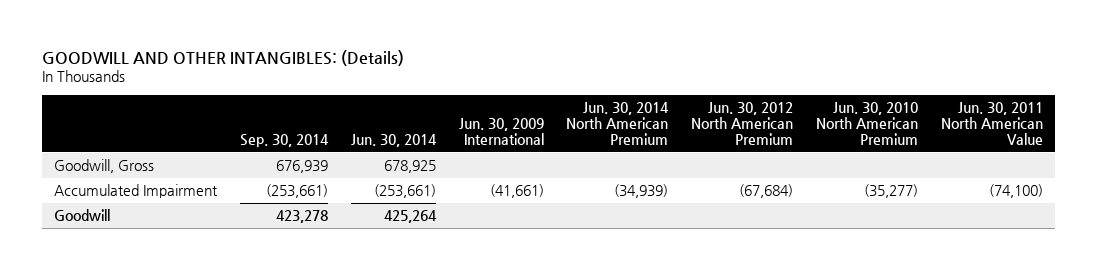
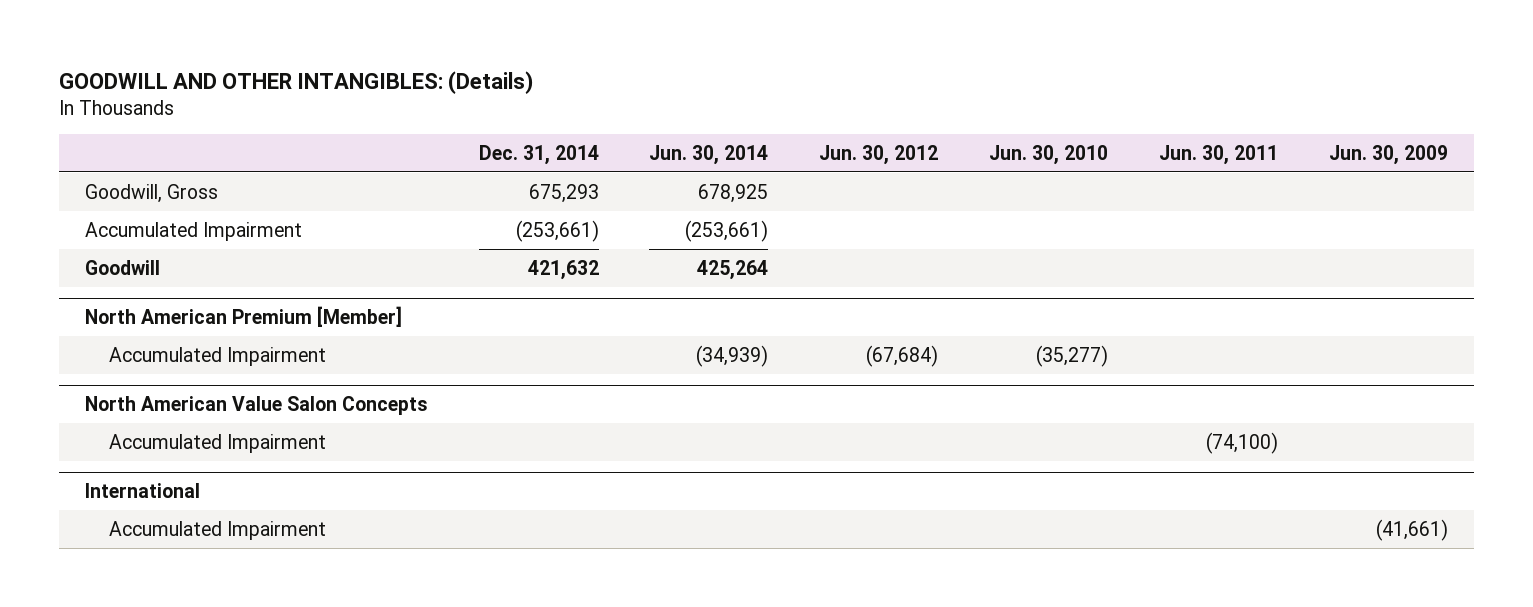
[239,134,329,148] Sep. 30, 2014 -> none
[458,118,544,146] Jun. 30, 2009 International -> none
[566,102,670,146] Jun. 30, 2014 North American Premium -> none
[691,102,794,146] Jun. 30, 2012 North American Premium -> none
[816,102,919,146] Jun. 30, 2010 North American Premium -> none
[941,102,1044,146] Jun. 30, 2011 North American Value -> none
none -> [478,144,599,165] Dec. 31, 2014
none -> [819,144,939,165] Jun. 30, 2012
none -> [989,144,1109,165] Jun. 30, 2010
none -> [1159,144,1279,165] Jun. 30, 2011
none -> [1329,144,1449,165] Jun. 30, 2009
none -> [84,305,402,327] North American Premium [Member]
none -> [108,346,326,366] Accumulated Impairment
none -> [84,395,428,415] North American Value Salon Concepts
none -> [108,433,326,453] Accumulated Impairment
none -> [84,482,200,498] International
none -> [108,520,326,540] Accumulated Impairment

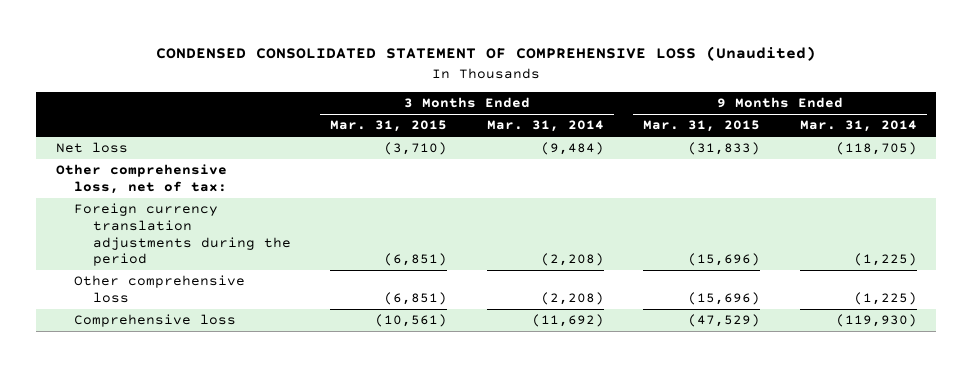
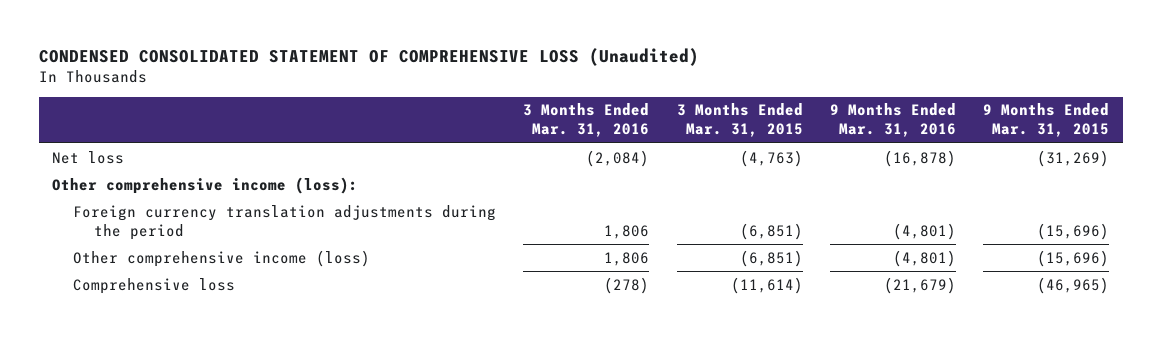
[486,120,604,133] Mar. 31, 2014 -> none
[799,120,917,133] Mar. 31, 2014 -> none
none -> [523,103,650,138] 3 Months Ended Mar. 31, 2016
none -> [830,103,957,138] 9 Months Ended Mar. 31, 2016
[384,142,448,156] (3,710) -> [739,149,803,167] (4,763)
[688,142,761,156] (31,833) -> [1037,149,1110,167] (31,269)
[55,164,228,195] Other comprehensive loss, net of tax: -> [52,176,359,194] Other comprehensive income (loss):
[74,275,246,304] Other comprehensive loss -> [72,249,370,267] Other comprehensive income (loss)
[375,314,448,328] (10,561) -> [730,276,803,294] (11,614)
[688,314,761,328] (47,529) -> [1037,276,1110,294] (46,965)

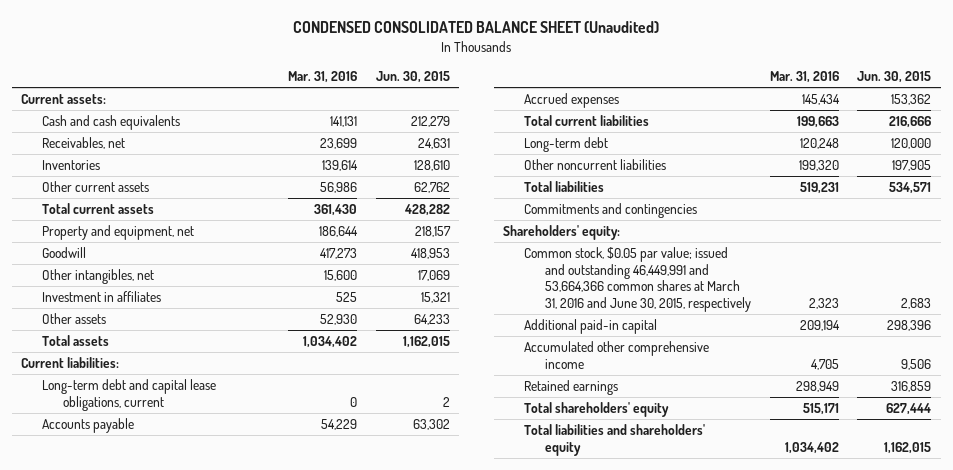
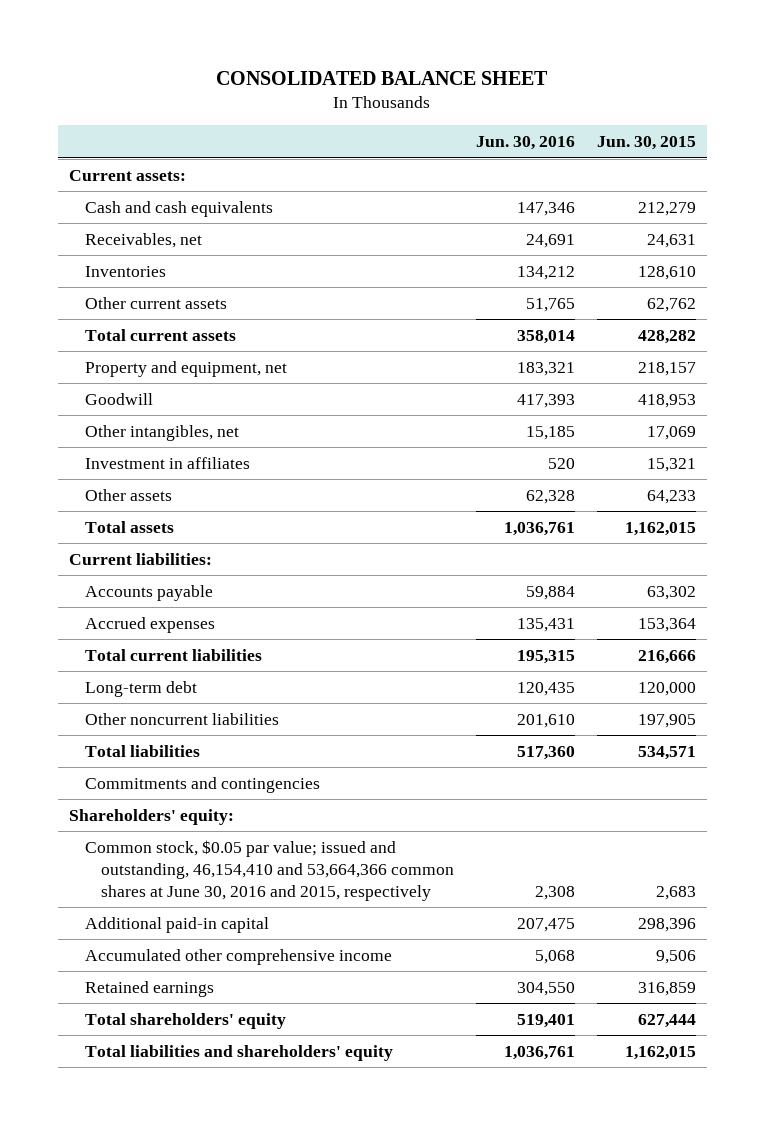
[293,21,660,34] CONDENSED CONSOLIDATED BALANCE SHEET (Unaudited) -> [216,70,549,85] CONSOLIDATED BALANCE SHEET
[288,71,358,84] Mar. 31, 2016 -> none
none -> [475,136,575,151] Jun. 30, 2016
[42,379,217,411] Long-term debt and capital lease obligations, current -> none
[891,94,932,106] 153,362 -> [637,617,696,632] 153,364
[523,247,751,313] Common stock, $0.05 par value; issued and outstanding 46,449,991 and 53,664,366 common shares at March 31, 2016 and June 30, 2015, respectively -> [84,839,455,901] Common stock, $0.05 par value; issued and outstanding, 46,154,410 and 53,664,366 common shares at June 30, 2016 and 2015, respectively

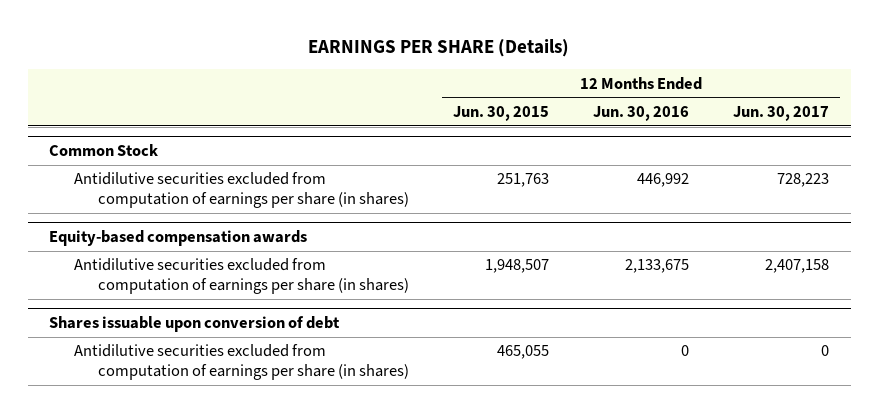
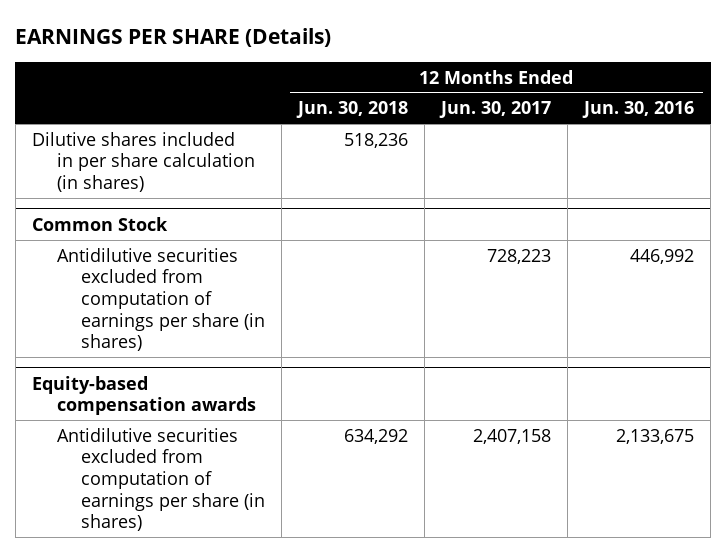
[453,105,550,121] Jun. 30, 2015 -> none
none -> [296,101,409,119] Jun. 30, 2018
none -> [31,131,255,193] Dilutive shares included in per share calculation (in shares)
[49,316,341,333] Shares issuable upon conversion of debt -> none
[73,344,410,380] Antidilutive securities excluded from computation of earnings per share (in shares) -> none

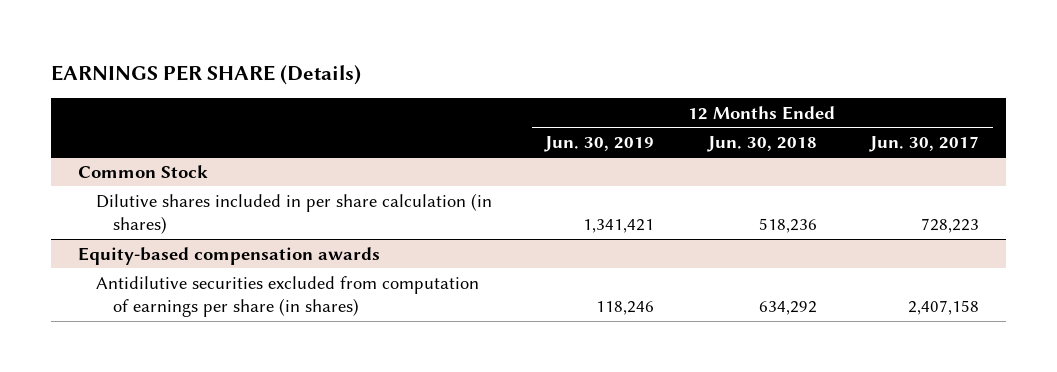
[582,101,695,119] Jun. 30, 2016 -> none
none -> [544,135,655,152] Jun. 30, 2019
[31,131,255,193] Dilutive shares included in per share calculation (in shares) -> none
[56,247,266,352] Antidilutive securities excluded from computation of earnings per share (in shares) -> none
none -> [95,192,492,235] Dilutive shares included in per share calculation (in shares)

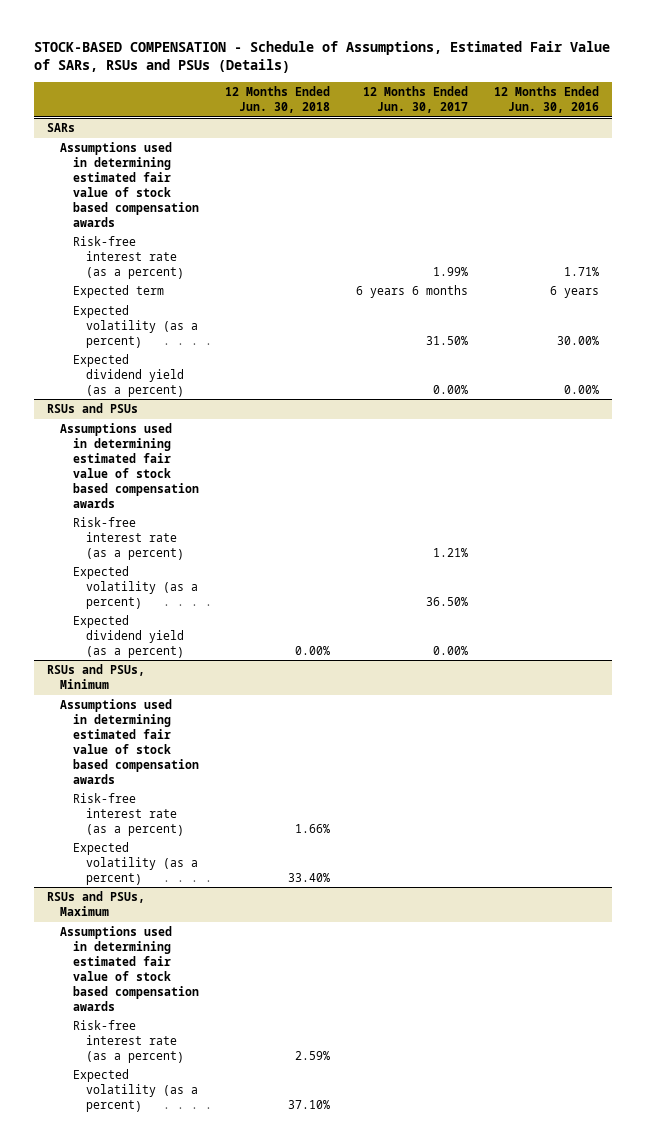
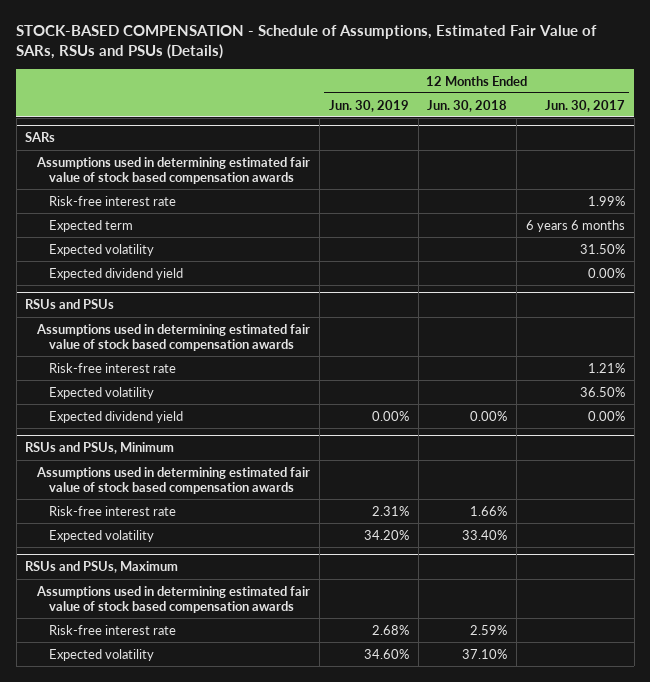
[494,86,600,113] 12 Months Ended Jun. 30, 2016 -> none
none -> [328,99,409,112] Jun. 30, 2019
[73,235,184,279] Risk-free interest rate (as a percent) -> [49,195,177,206] Risk-free interest rate
[73,304,198,348] Expected volatility (as a percent) -> [49,243,155,256] Expected volatility
[73,353,184,397] Expected dividend yield (as a percent) -> [49,267,184,280] Expected dividend yield
[73,516,184,560] Risk-free interest rate (as a percent) -> [49,362,177,373] Risk-free interest rate
[73,565,198,609] Expected volatility (as a percent) -> [49,386,155,399] Expected volatility
[73,614,184,658] Expected dividend yield (as a percent) -> [49,410,184,423] Expected dividend yield
[73,792,184,836] Risk-free interest rate (as a percent) -> [49,505,177,516] Risk-free interest rate
[73,841,198,885] Expected volatility (as a percent) -> [49,529,155,542] Expected volatility
[73,1019,184,1063] Risk-free interest rate (as a percent) -> [49,624,177,635] Risk-free interest rate
[73,1068,198,1112] Expected volatility (as a percent) -> [49,648,155,661] Expected volatility

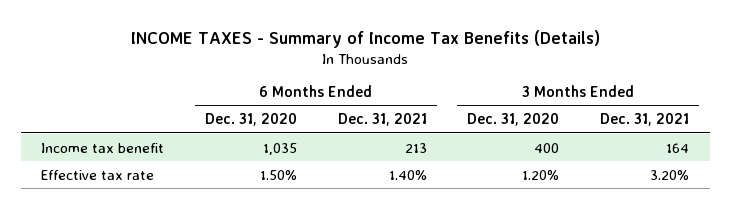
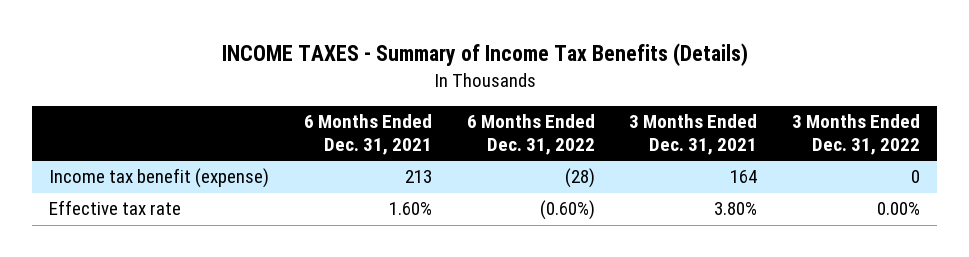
[204,113,297,127] Dec. 31, 2020 -> none
[467,113,560,127] Dec. 31, 2020 -> none
none -> [466,114,595,156] 6 Months Ended Dec. 31, 2022
none -> [792,114,921,156] 3 Months Ended Dec. 31, 2022
[40,142,164,153] Income tax benefit -> [49,168,270,189] Income tax benefit (expense)
[388,169,427,180] 1.40% -> [388,202,432,216] 1.60%
[650,169,690,180] 3.20% -> [714,202,758,216] 3.80%

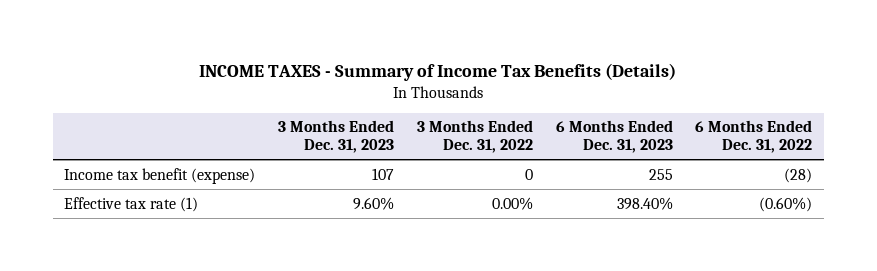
[303,114,432,156] 6 Months Ended Dec. 31, 2021 -> none
[629,114,758,156] 3 Months Ended Dec. 31, 2021 -> none
none -> [278,120,395,154] 3 Months Ended Dec. 31, 2023
none -> [555,120,673,154] 6 Months Ended Dec. 31, 2023
[49,200,182,216] Effective tax rate -> [64,196,199,212] Effective tax rate (1)

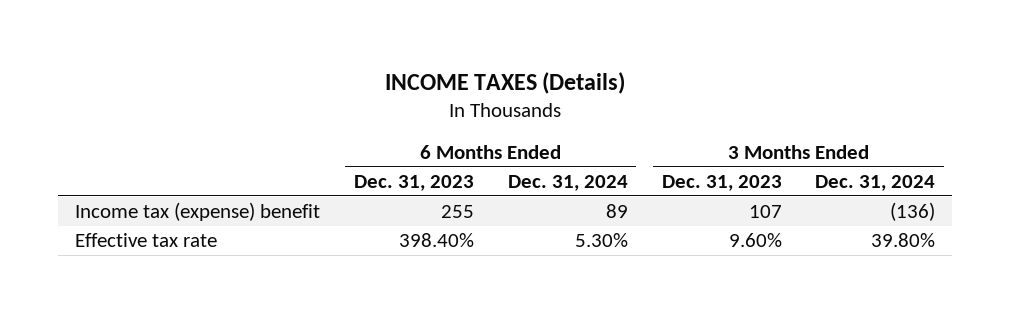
[199,62,677,81] INCOME TAXES - Summary of Income Tax Benefits (Details) -> [385,71,626,94] INCOME TAXES (Details)
[416,120,533,154] 3 Months Ended Dec. 31, 2022 -> none
[695,120,813,154] 6 Months Ended Dec. 31, 2022 -> none
none -> [507,174,628,191] Dec. 31, 2024
none -> [815,174,936,191] Dec. 31, 2024
[64,167,256,184] Income tax benefit (expense) -> [74,202,320,222] Income tax (expense) benefit
[64,196,199,212] Effective tax rate (1) -> [74,233,217,248] Effective tax rate

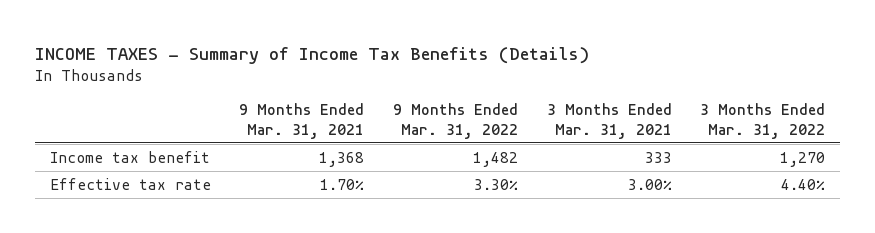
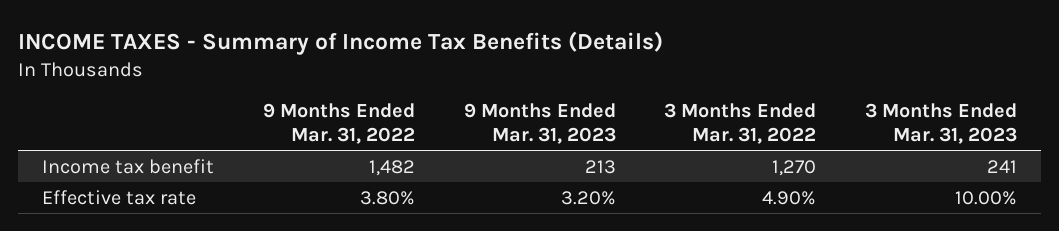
[239,103,365,139] 9 Months Ended Mar. 31, 2021 -> none
[546,103,672,139] 3 Months Ended Mar. 31, 2021 -> none
none -> [463,103,616,145] 9 Months Ended Mar. 31, 2023
none -> [864,103,1017,145] 3 Months Ended Mar. 31, 2023
[474,178,519,190] 3.30% -> [360,190,416,205] 3.80%
[781,178,826,190] 4.40% -> [762,190,817,205] 4.90%

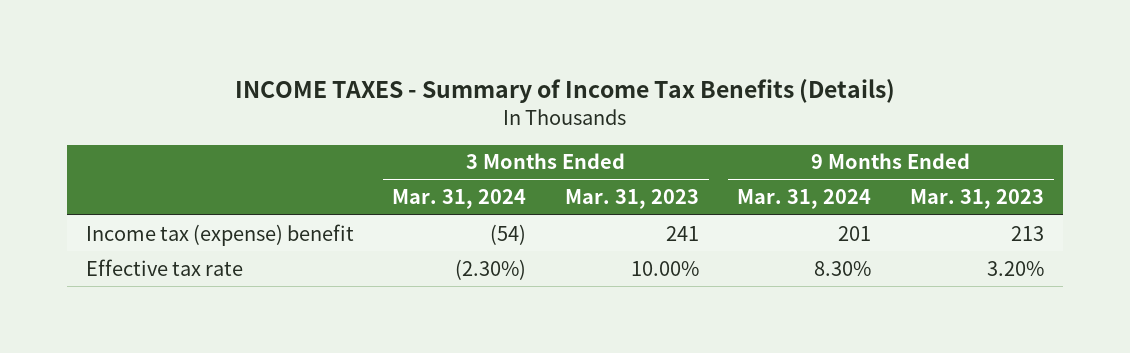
[263,103,416,145] 9 Months Ended Mar. 31, 2022 -> none
[664,103,817,145] 3 Months Ended Mar. 31, 2022 -> none
none -> [392,189,527,210] Mar. 31, 2024
none -> [737,189,872,210] Mar. 31, 2024
[42,158,215,174] Income tax benefit -> [85,223,354,246] Income tax (expense) benefit

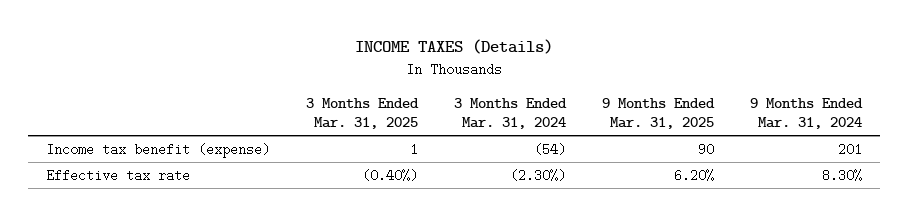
[234,78,895,103] INCOME TAXES - Summary of Income Tax Benefits (Details) -> [354,39,553,55] INCOME TAXES (Details)
[564,189,699,210] Mar. 31, 2023 -> none
[909,189,1044,210] Mar. 31, 2023 -> none
none -> [305,97,419,129] 3 Months Ended Mar. 31, 2025
none -> [601,97,715,129] 9 Months Ended Mar. 31, 2025
[85,223,354,246] Income tax (expense) benefit -> [45,143,270,159] Income tax benefit (expense)

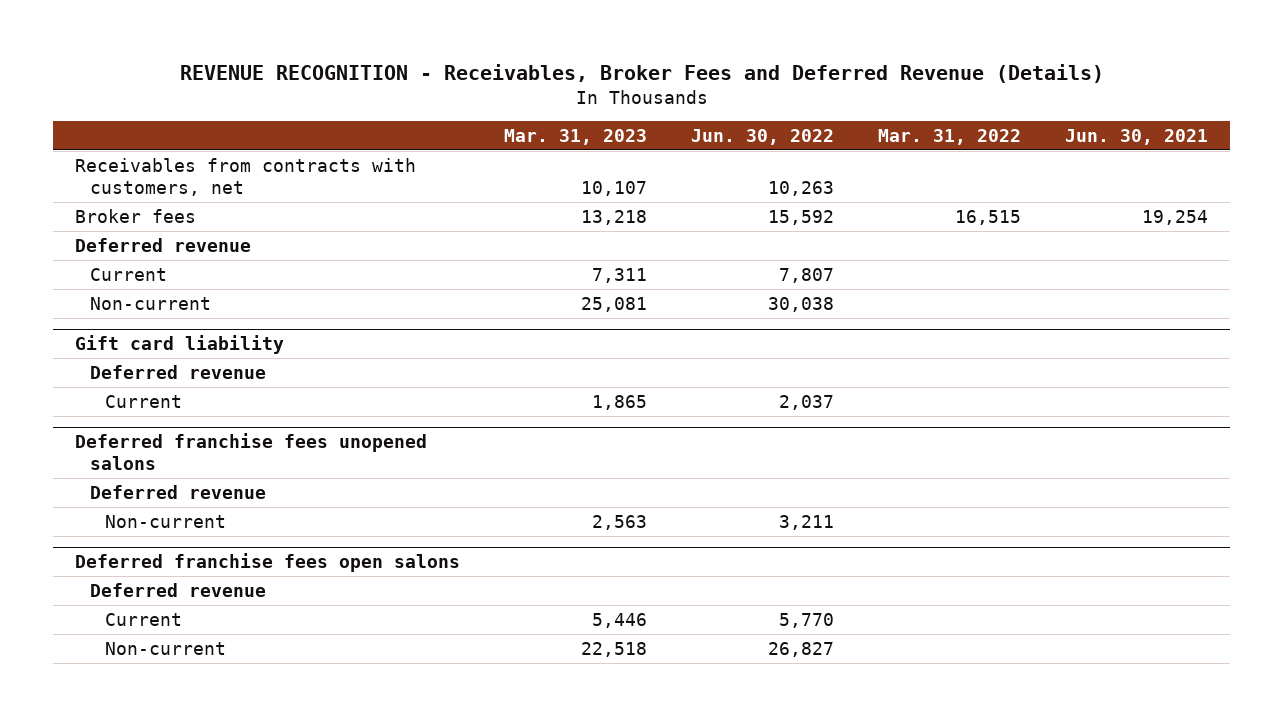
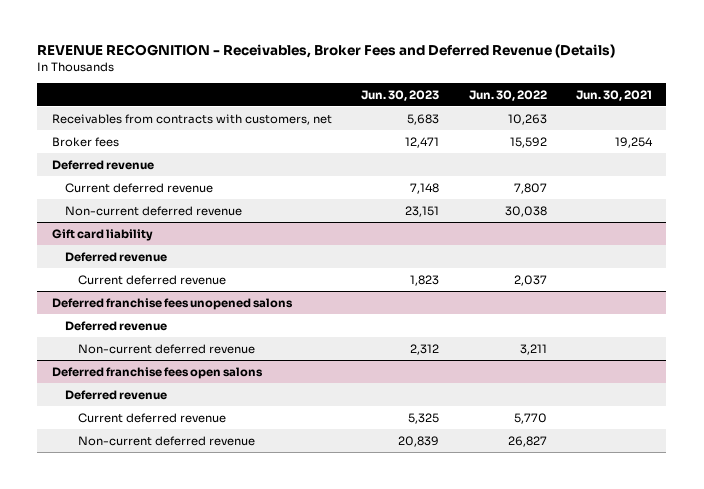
[503,128,647,145] Mar. 31, 2023 -> none
[878,128,1022,145] Mar. 31, 2022 -> none
none -> [361,89,440,101] Jun. 30, 2023
[90,267,168,281] Current -> [65,182,214,193] Current deferred revenue
[90,296,212,310] Non-current -> [65,205,243,216] Non-current deferred revenue
[105,394,183,408] Current -> [77,274,226,285] Current deferred revenue
[105,514,227,528] Non-current -> [77,343,255,354] Non-current deferred revenue
[105,612,183,626] Current -> [77,412,226,423] Current deferred revenue
[105,641,227,655] Non-current -> [77,435,255,446] Non-current deferred revenue

